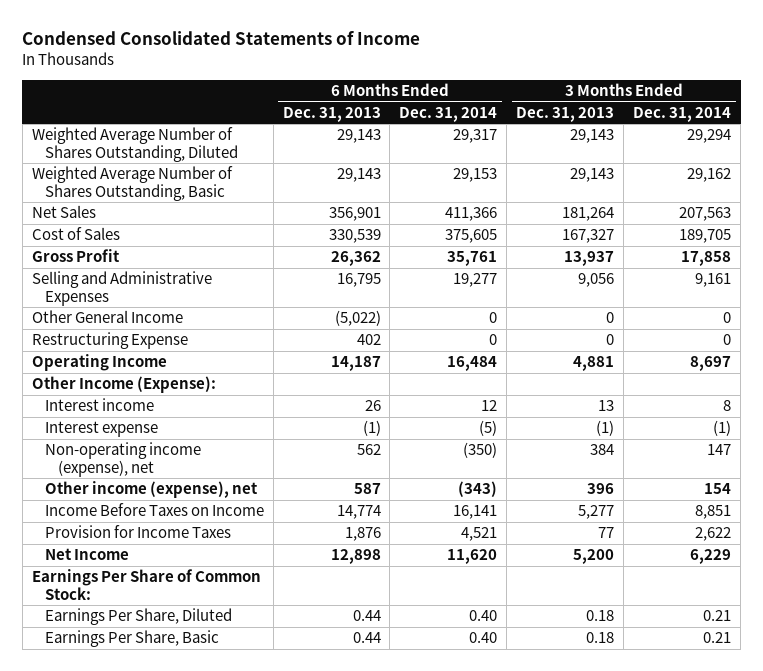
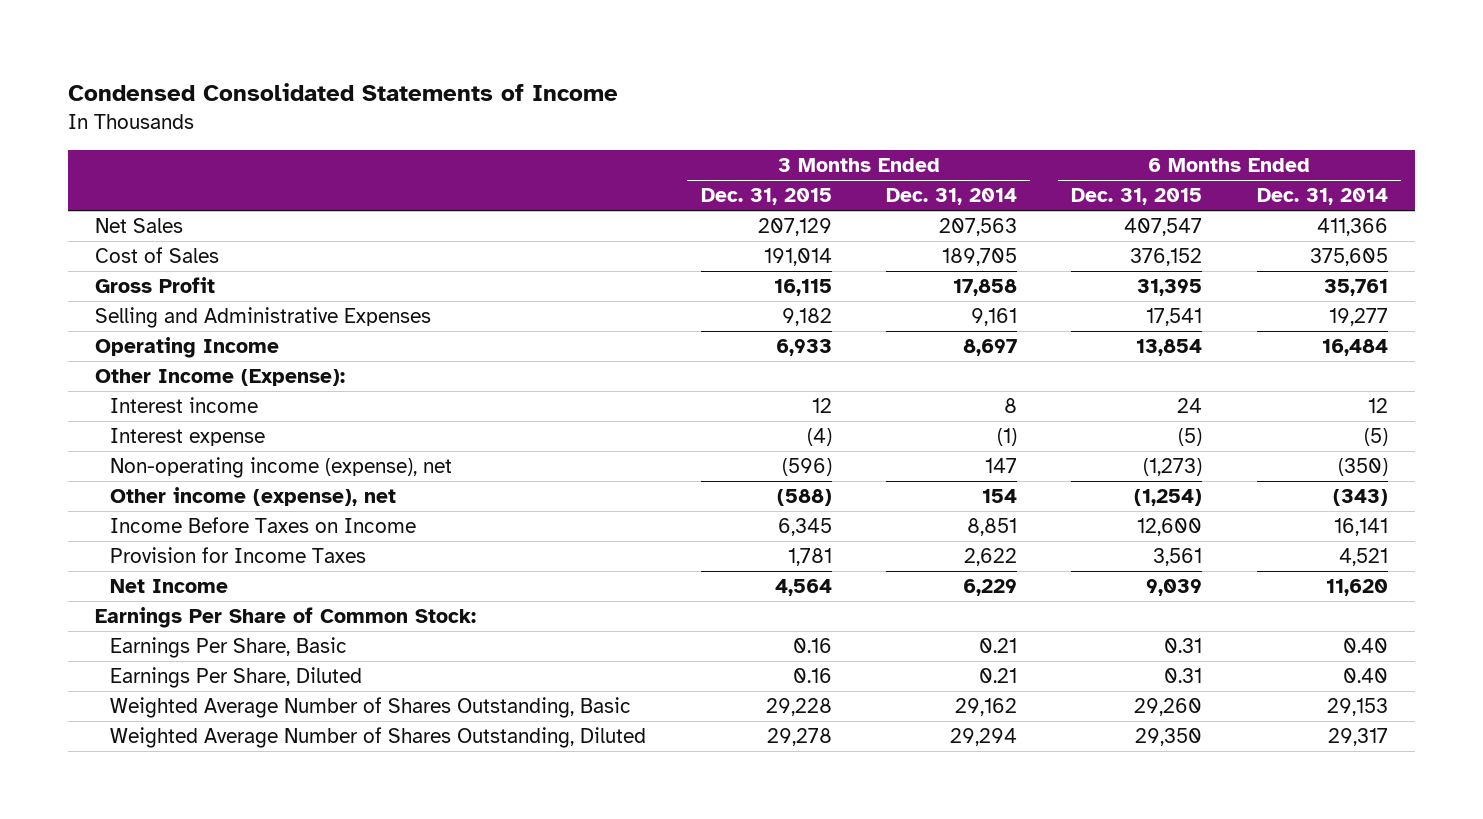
[282,106,381,122] Dec. 31, 2013 -> none
[516,106,615,122] Dec. 31, 2013 -> none
none -> [700,188,832,206] Dec. 31, 2015
none -> [1071,188,1203,206] Dec. 31, 2015
[31,310,183,324] Other General Income -> none
[31,332,188,350] Restructuring Expense -> none
[44,608,232,626] Earnings Per Share, Diluted -> [110,667,363,689] Earnings Per Share, Diluted
[31,166,233,201] Weighted Average Number of Shares Outstanding, Basic -> [110,697,632,719] Weighted Average Number of Shares Outstanding, Basic
[31,127,238,162] Weighted Average Number of Shares Outstanding, Diluted -> [110,727,647,749] Weighted Average Number of Shares Outstanding, Diluted

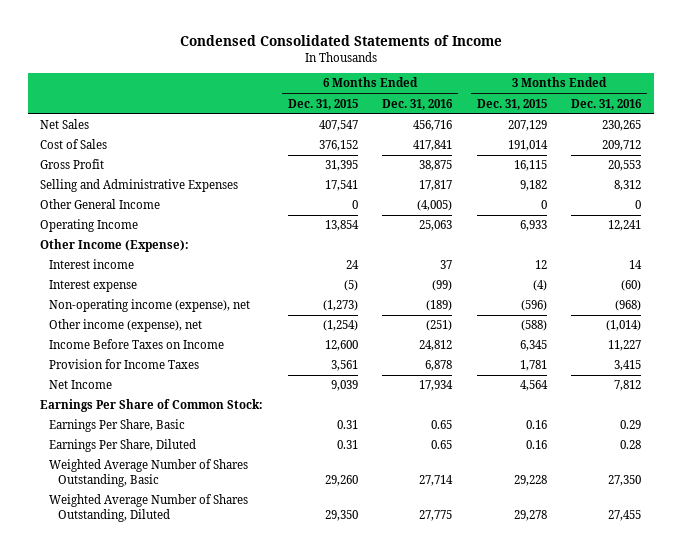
[885,188,1017,206] Dec. 31, 2014 -> none
[1256,188,1388,206] Dec. 31, 2014 -> none
none -> [382,98,454,110] Dec. 31, 2016
none -> [571,98,643,110] Dec. 31, 2016
none -> [40,199,161,210] Other General Income

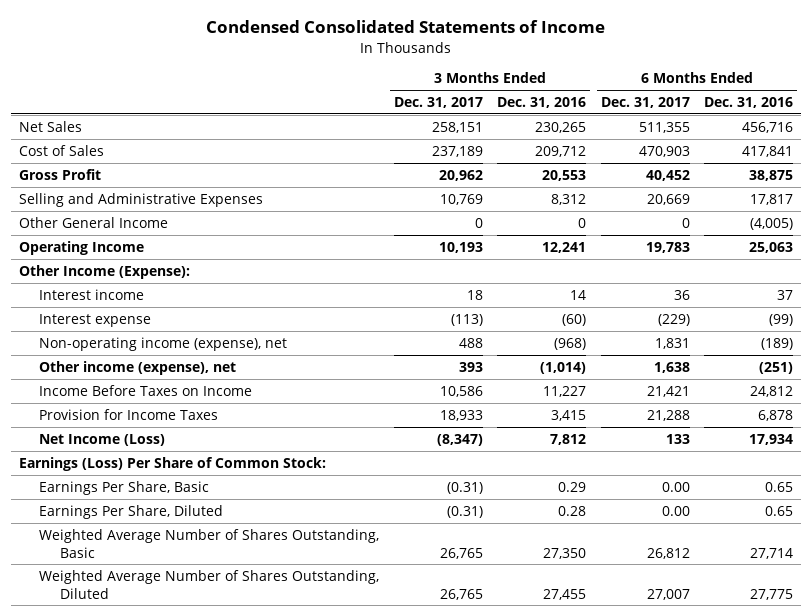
[287,98,358,110] Dec. 31, 2015 -> none
[476,98,547,110] Dec. 31, 2015 -> none
none -> [393,96,483,108] Dec. 31, 2017
none -> [600,96,690,108] Dec. 31, 2017
[49,380,113,390] Net Income -> [39,433,166,446] Net Income (Loss)
[40,399,264,413] Earnings Per Share of Common Stock: -> [18,456,326,471] Earnings (Loss) Per Share of Common Stock:

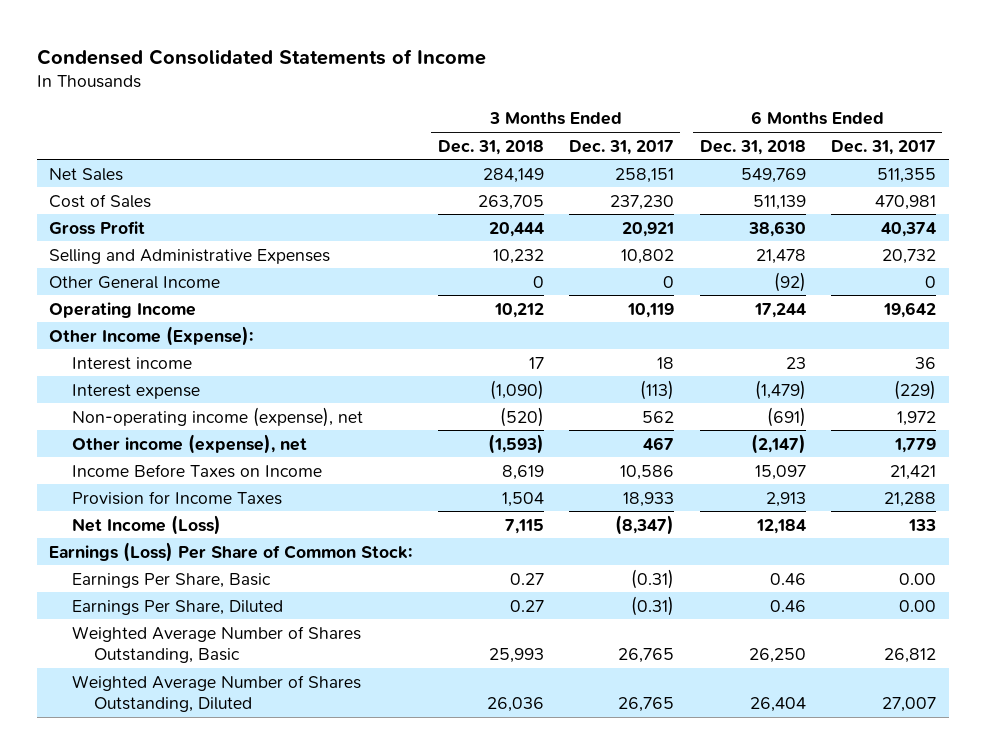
[497,96,587,108] Dec. 31, 2016 -> none
[704,96,794,108] Dec. 31, 2016 -> none
none -> [437,139,544,155] Dec. 31, 2018
none -> [699,139,806,155] Dec. 31, 2018
[431,145,483,157] 237,189 -> [610,194,675,210] 237,230
[638,145,690,157] 470,903 -> [874,194,936,210] 470,981
[438,169,483,181] 20,962 -> [622,221,675,237] 20,921
[645,169,690,181] 40,452 -> [880,221,936,237] 40,374
[439,193,483,205] 10,769 -> [621,248,675,264] 10,802
[646,193,690,205] 20,669 -> [881,248,936,264] 20,732
[438,241,483,253] 10,193 -> [627,302,675,318] 10,119
[645,241,690,253] 19,783 -> [882,301,936,318] 19,642
[458,337,483,348] 488 -> [642,410,675,423] 562
[654,337,690,349] 1,831 -> [896,410,936,426] 1,972
[458,361,483,372] 393 -> [643,436,675,450] 467
[653,361,690,373] 1,638 -> [893,437,936,453] 1,779

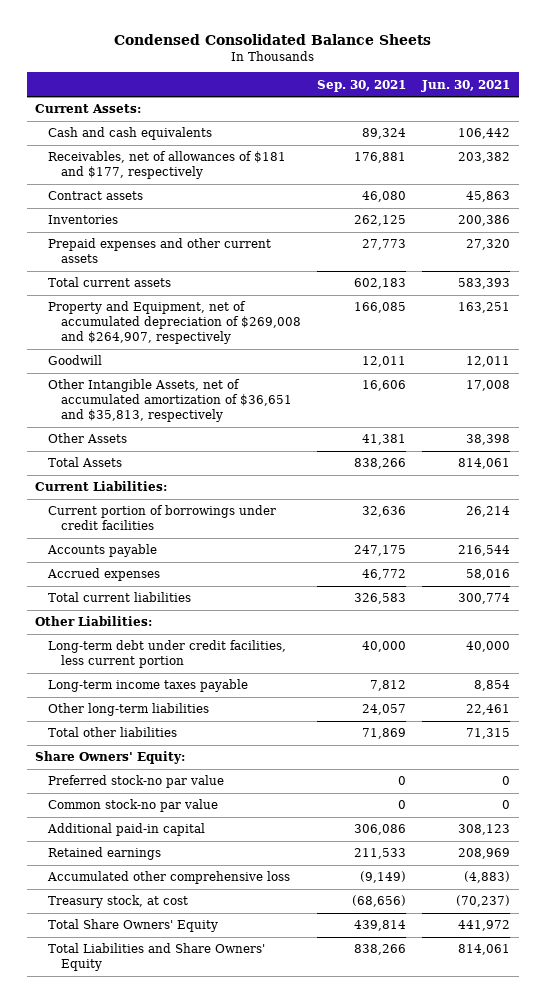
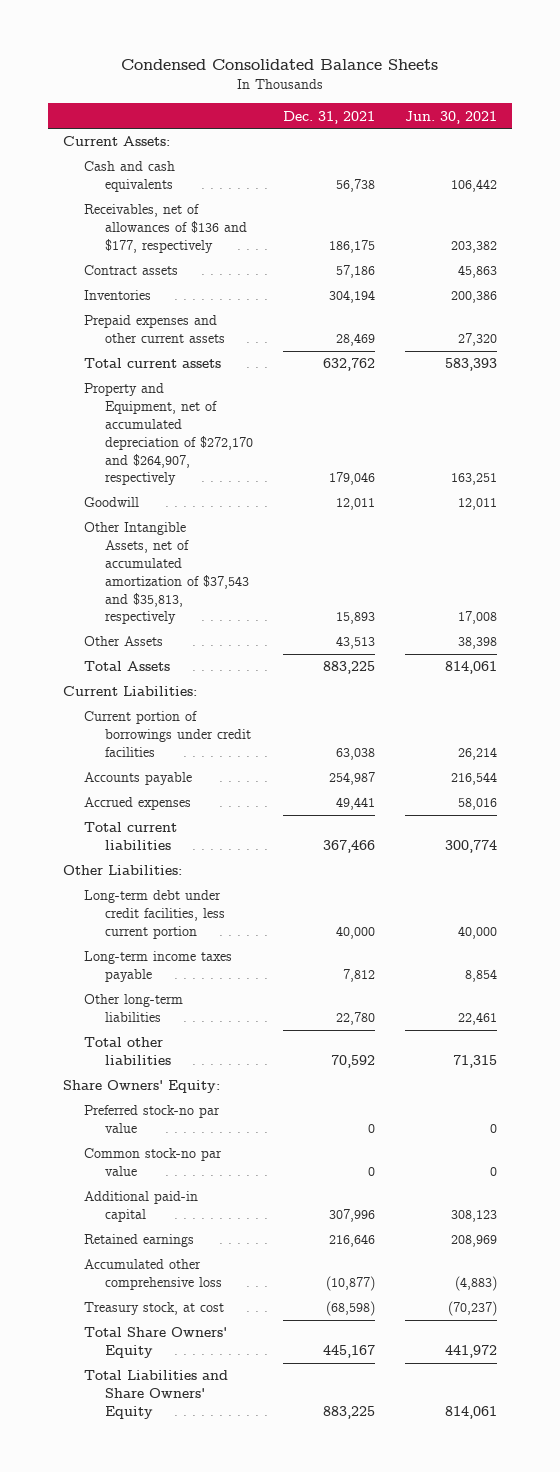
[317,79,407,92] Sep. 30, 2021 -> none
none -> [282,110,375,124] Dec. 31, 2021
[48,151,287,180] Receivables, net of allowances of $181 and $177, respectively -> [84,204,247,253] Receivables, net of allowances of $136 and $177, respectively
[48,301,302,344] Property and Equipment, net of accumulated depreciation of $269,008 and $264,907, respectively -> [84,383,253,486] Property and Equipment, net of accumulated depreciation of $272,170 and $264,907, respectively
[48,379,293,422] Other Intangible Assets, net of accumulated amortization of $36,651 and $35,813, respectively -> [84,522,249,625] Other Intangible Assets, net of accumulated amortization of $37,543 and $35,813, respectively

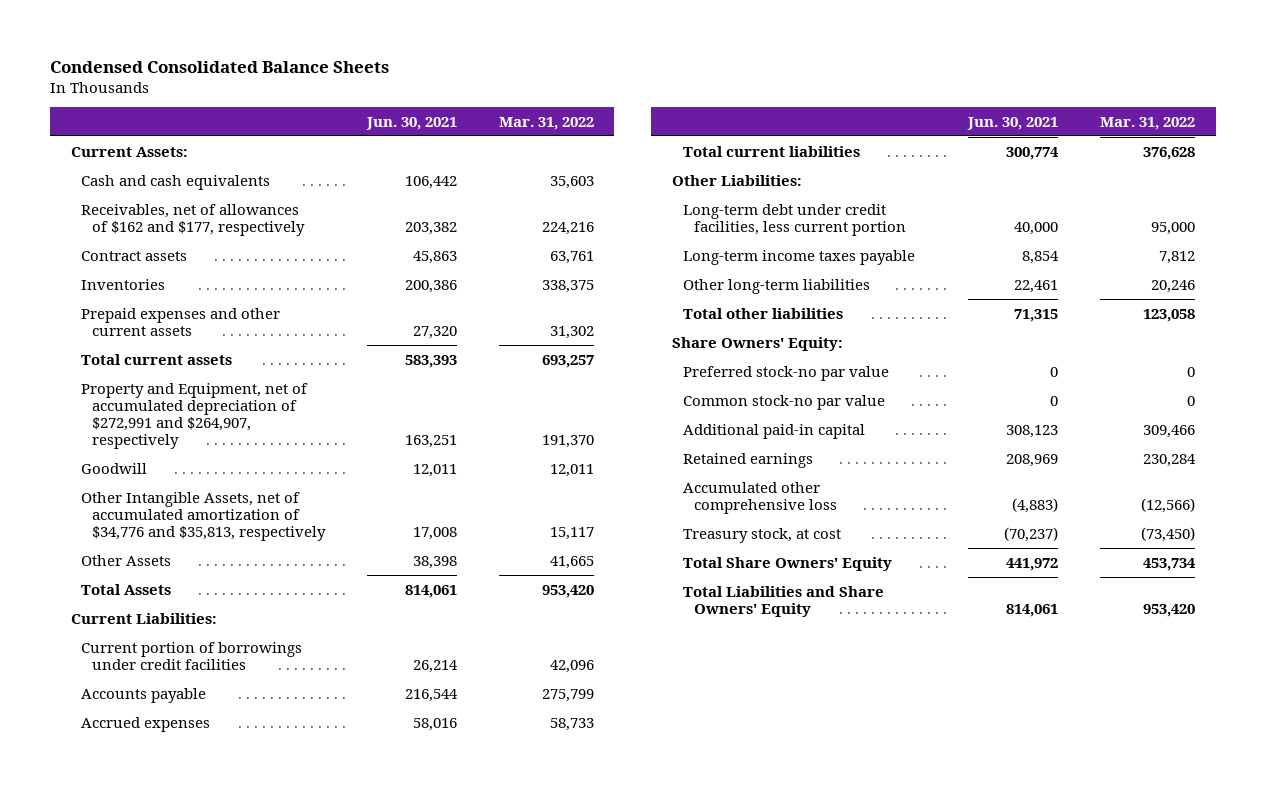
[282,110,375,124] Dec. 31, 2021 -> none
none -> [498,116,594,130] Mar. 31, 2022
[84,204,247,253] Receivables, net of allowances of $136 and $177, respectively -> [81,203,305,236] Receivables, net of allowances of $162 and $177, respectively
[84,383,253,486] Property and Equipment, net of accumulated depreciation of $272,170 and $264,907, respectively -> [81,382,309,449] Property and Equipment, net of accumulated depreciation of $272,991 and $264,907, respectively
[84,522,249,625] Other Intangible Assets, net of accumulated amortization of $37,543 and $35,813, respectively -> [81,491,326,541] Other Intangible Assets, net of accumulated amortization of $34,776 and $35,813, respectively

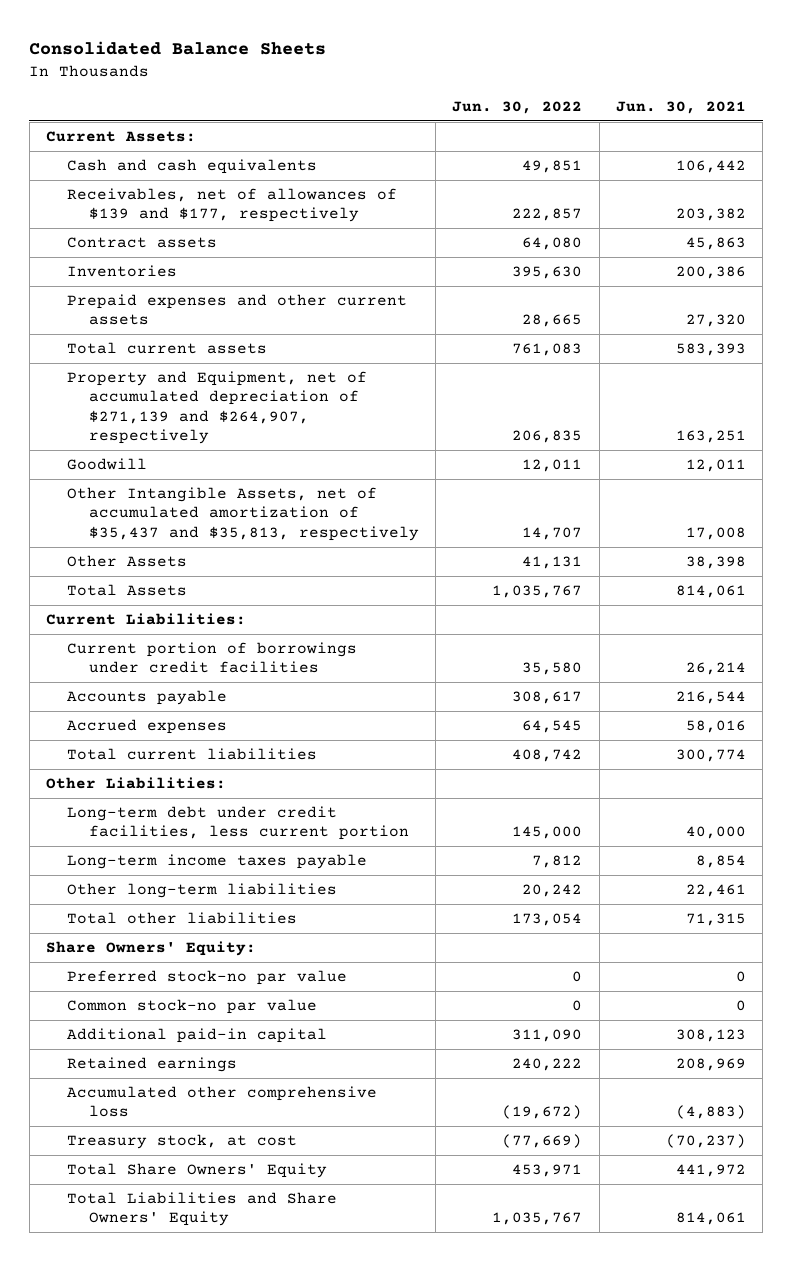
[49,60,389,73] Condensed Consolidated Balance Sheets -> [29,41,327,56] Consolidated Balance Sheets
[498,116,594,130] Mar. 31, 2022 -> none
none -> [452,100,583,114] Jun. 30, 2022
[81,203,305,236] Receivables, net of allowances of $162 and $177, respectively -> [67,188,398,223] Receivables, net of allowances of $139 and $177, respectively
[81,382,309,449] Property and Equipment, net of accumulated depreciation of $272,991 and $264,907, respectively -> [67,371,368,444] Property and Equipment, net of accumulated depreciation of $271,139 and $264,907, respectively
[81,491,326,541] Other Intangible Assets, net of accumulated amortization of $34,776 and $35,813, respectively -> [67,487,419,541] Other Intangible Assets, net of accumulated amortization of $35,437 and $35,813, respectively

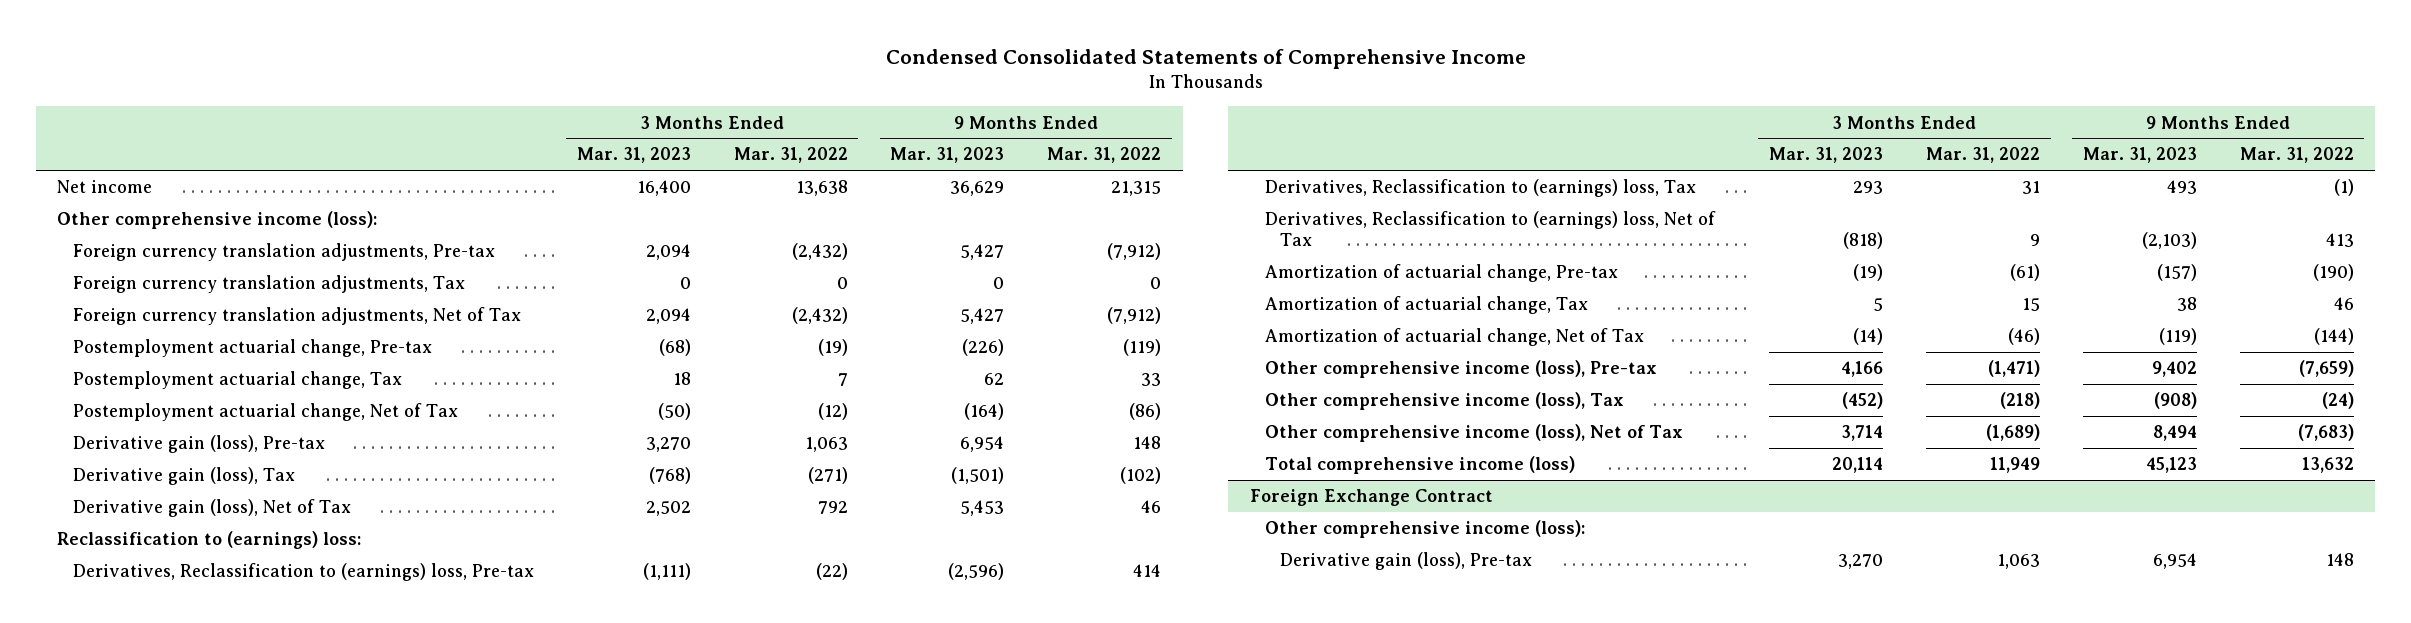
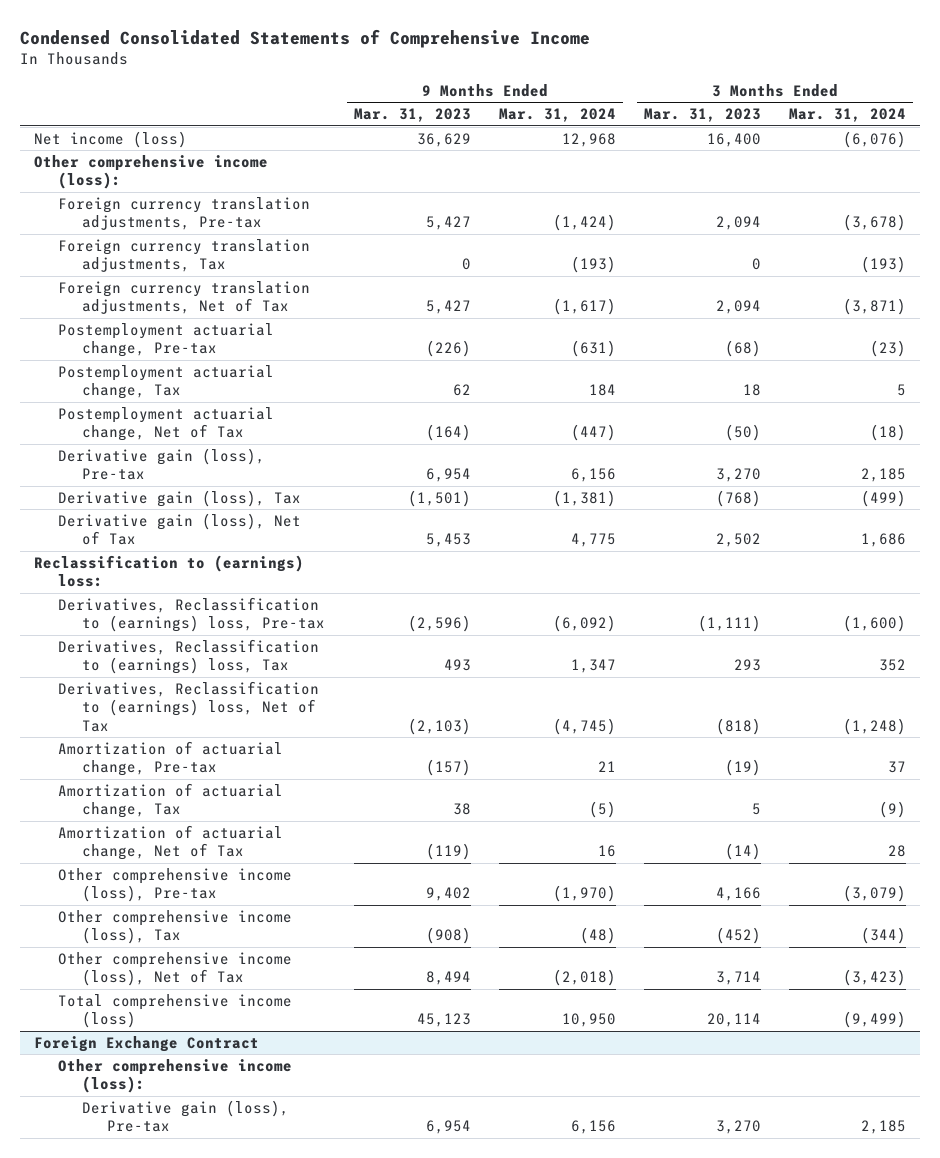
[733,147,848,164] Mar. 31, 2022 -> none
[1047,147,1162,164] Mar. 31, 2022 -> none
none -> [498,108,616,123] Mar. 31, 2024
none -> [789,108,907,123] Mar. 31, 2024
[57,180,153,194] Net income -> [34,130,188,148] Net income (loss)

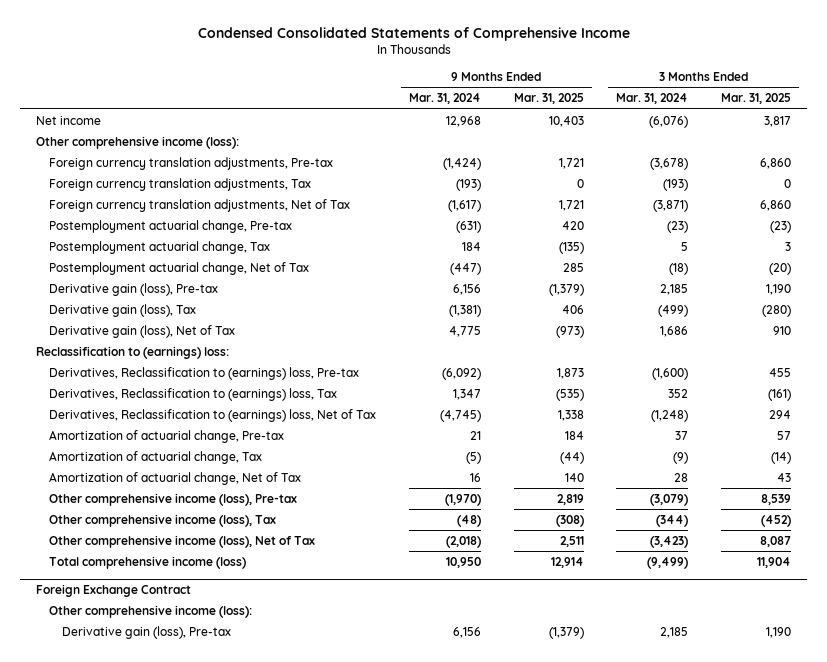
[353,108,471,123] Mar. 31, 2023 -> none
[643,108,761,123] Mar. 31, 2023 -> none
none -> [513,93,584,105] Mar. 31, 2025
none -> [721,93,792,105] Mar. 31, 2025
[34,130,188,148] Net income (loss) -> [36,115,102,125] Net income

